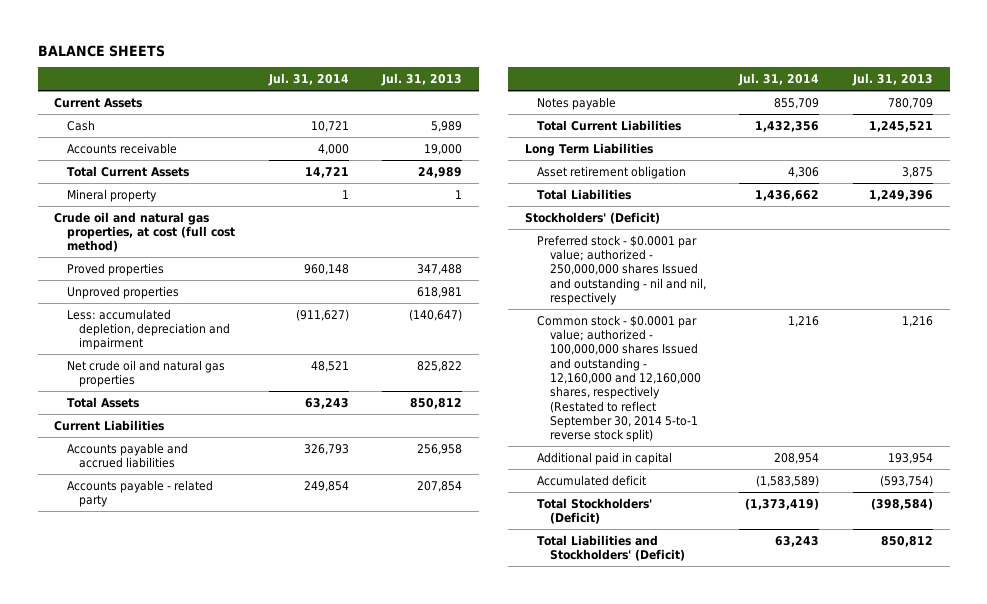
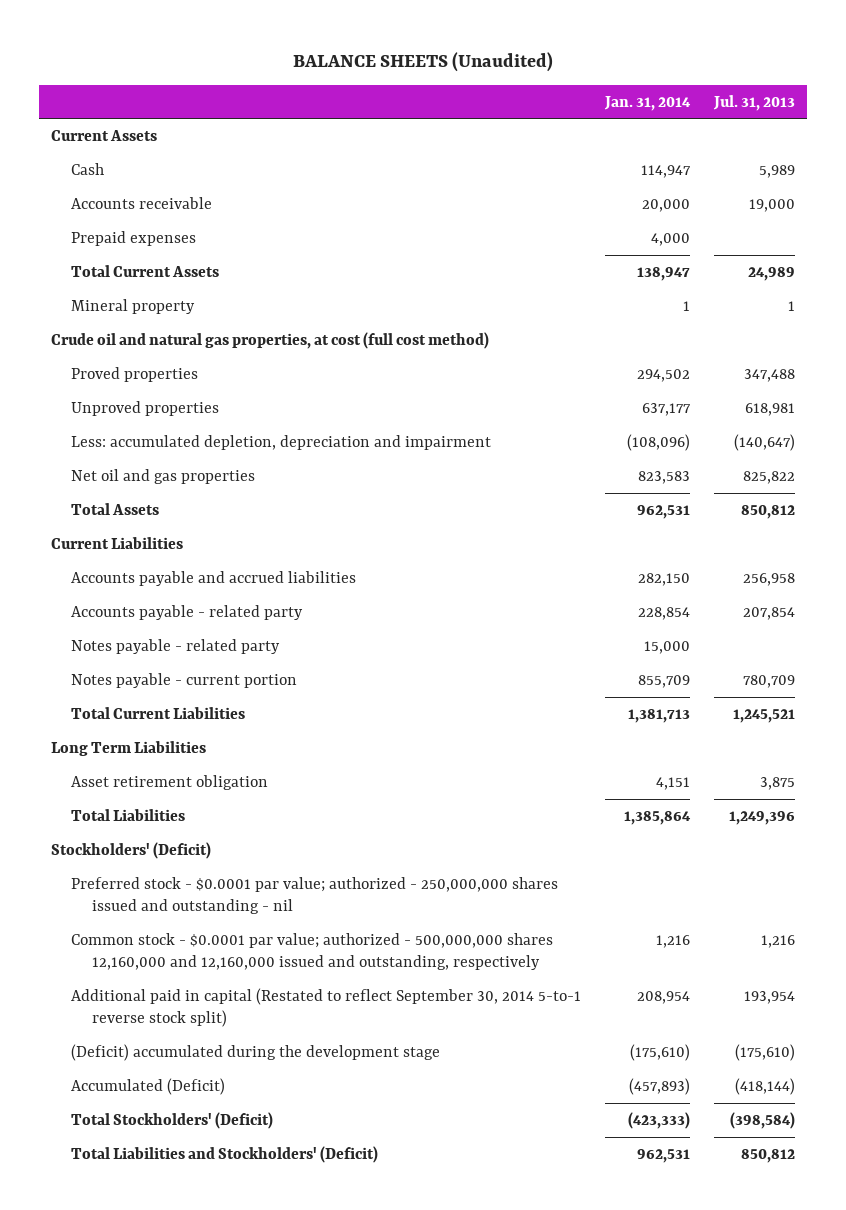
[37,44,165,57] BALANCE SHEETS -> [293,51,554,72] BALANCE SHEETS (Unaudited)
[267,72,349,86] Jul. 31, 2014 -> none
none -> [604,95,692,111] Jan. 31, 2014
none -> [71,230,197,246] Prepaid expenses
[66,359,225,387] Net crude oil and natural gas properties -> [71,468,256,484] Net oil and gas properties
none -> [71,638,281,654] Notes payable - related party
[537,96,617,110] Notes payable -> [71,672,298,688] Notes payable - current portion
[537,234,706,305] Preferred stock - $0.0001 par value; authorized - 250,000,000 shares Issued and outstanding - nil and nil, respectively -> [71,876,559,915] Preferred stock - $0.0001 par value; authorized - 250,000,000 shares issued and outstanding - nil
[537,314,701,443] Common stock - $0.0001 par value; authorized - 100,000,000 shares Issued and outstanding - 12,160,000 and 12,160,000 shares, respectively (Restated to reflect September 30, 2014 5-to-1 reverse stock split) -> [71,932,554,971] Common stock - $0.0001 par value; authorized - 500,000,000 shares 12,160,000 and 12,160,000 issued and outstanding, respectively
[537,451,673,465] Additional paid in capital -> [71,987,582,1028] Additional paid in capital (Restated to reflect September 30, 2014 5-to-1 reverse stock split)
none -> [71,1043,441,1061] (Deficit) accumulated during the development stage
[537,474,647,486] Accumulated deficit -> [71,1077,226,1095] Accumulated (Deficit)
[879,474,933,487] (593,754) -> [735,1077,796,1095] (418,144)

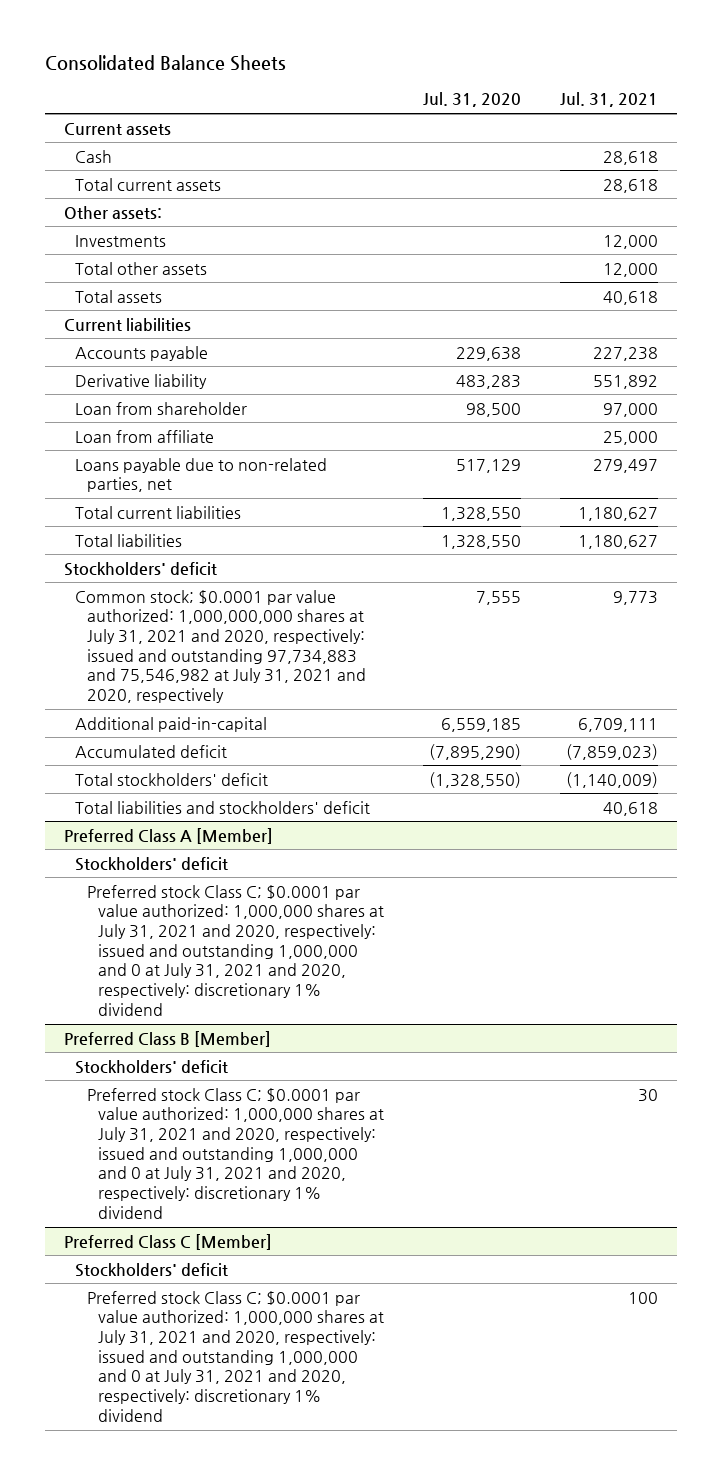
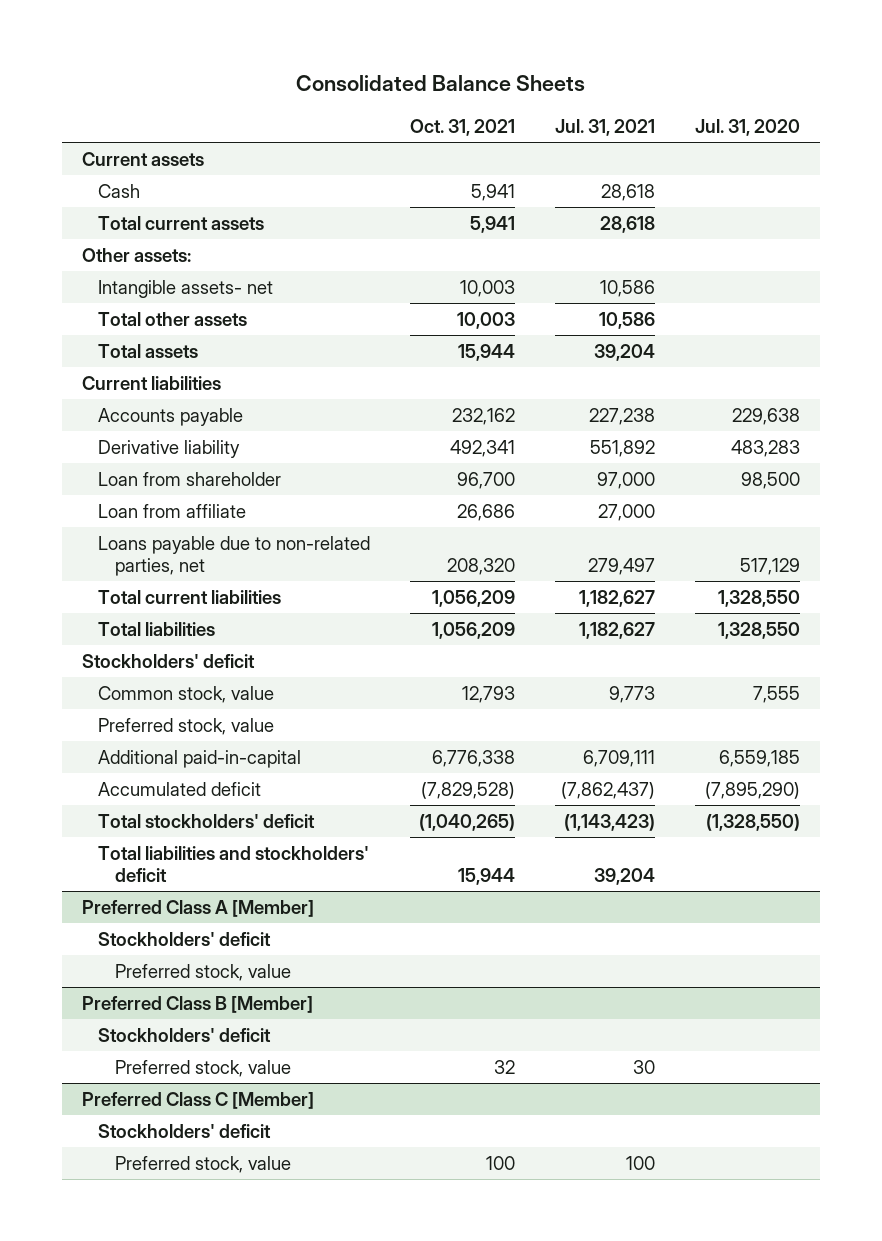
none -> [410,118,516,136] Oct. 31, 2021
[75,234,167,247] Investments -> none
none -> [98,279,274,298] Intangible assets- net
[602,262,658,277] 12,000 -> [599,311,656,329] 10,586
[602,290,658,305] 40,618 -> [594,343,656,361] 39,204
[602,430,658,445] 25,000 -> [598,503,656,521] 27,000
[577,506,658,521] 1,180,627 -> [579,589,656,607] 1,182,627
[577,534,658,549] 1,180,627 -> [579,621,656,639] 1,182,627
[75,589,366,704] Common stock; $0.0001 par value authorized: 1,000,000,000 shares at July 31, 2021 and 2020, respectively: issued and outstanding 97,734,883 and 75,546,982 at July 31, 2021 and 2020, respectively -> [98,685,275,703] Common stock, value
none -> [98,717,275,735] Preferred stock, value
[565,743,658,760] (7,859,023) -> [561,781,656,799] (7,862,437)
[565,771,658,788] (1,140,009) -> [564,813,656,831] (1,143,423)
[602,801,658,816] 40,618 -> [594,867,656,885] 39,204
[86,884,384,1016] Preferred stock Class C; $0.0001 par value authorized: 1,000,000 shares at July 31, 2021 and 2020, respectively: issued and outstanding 1,000,000 and 0 at July 31, 2021 and 2020, respectively: discretionary 1% dividend -> [114,963,291,981] Preferred stock, value
[86,1087,384,1219] Preferred stock Class C; $0.0001 par value authorized: 1,000,000 shares at July 31, 2021 and 2020, respectively: issued and outstanding 1,000,000 and 0 at July 31, 2021 and 2020, respectively: discretionary 1% dividend -> [114,1059,291,1077] Preferred stock, value
[86,1290,384,1422] Preferred stock Class C; $0.0001 par value authorized: 1,000,000 shares at July 31, 2021 and 2020, respectively: issued and outstanding 1,000,000 and 0 at July 31, 2021 and 2020, respectively: discretionary 1% dividend -> [114,1155,291,1173] Preferred stock, value

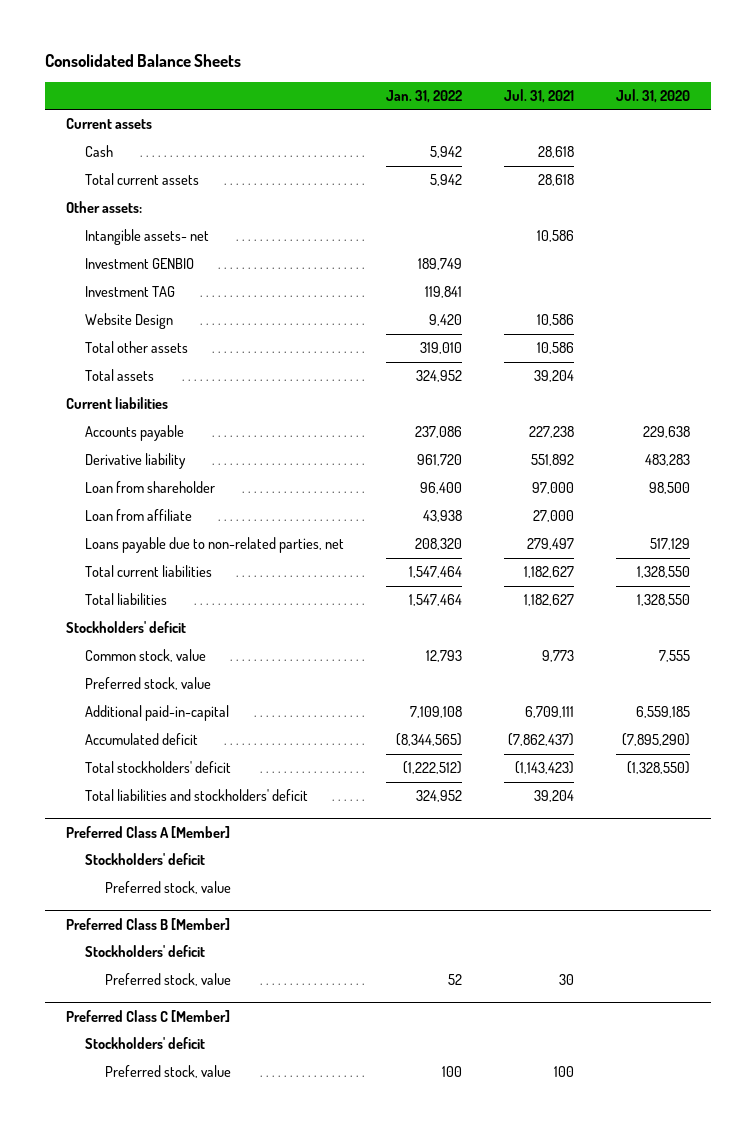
[410,118,516,136] Oct. 31, 2021 -> none
none -> [386,89,463,103] Jan. 31, 2022
none -> [85,258,195,270] Investment GENBIO
none -> [85,286,176,298] Investment TAG
none -> [85,313,174,330] Website Design

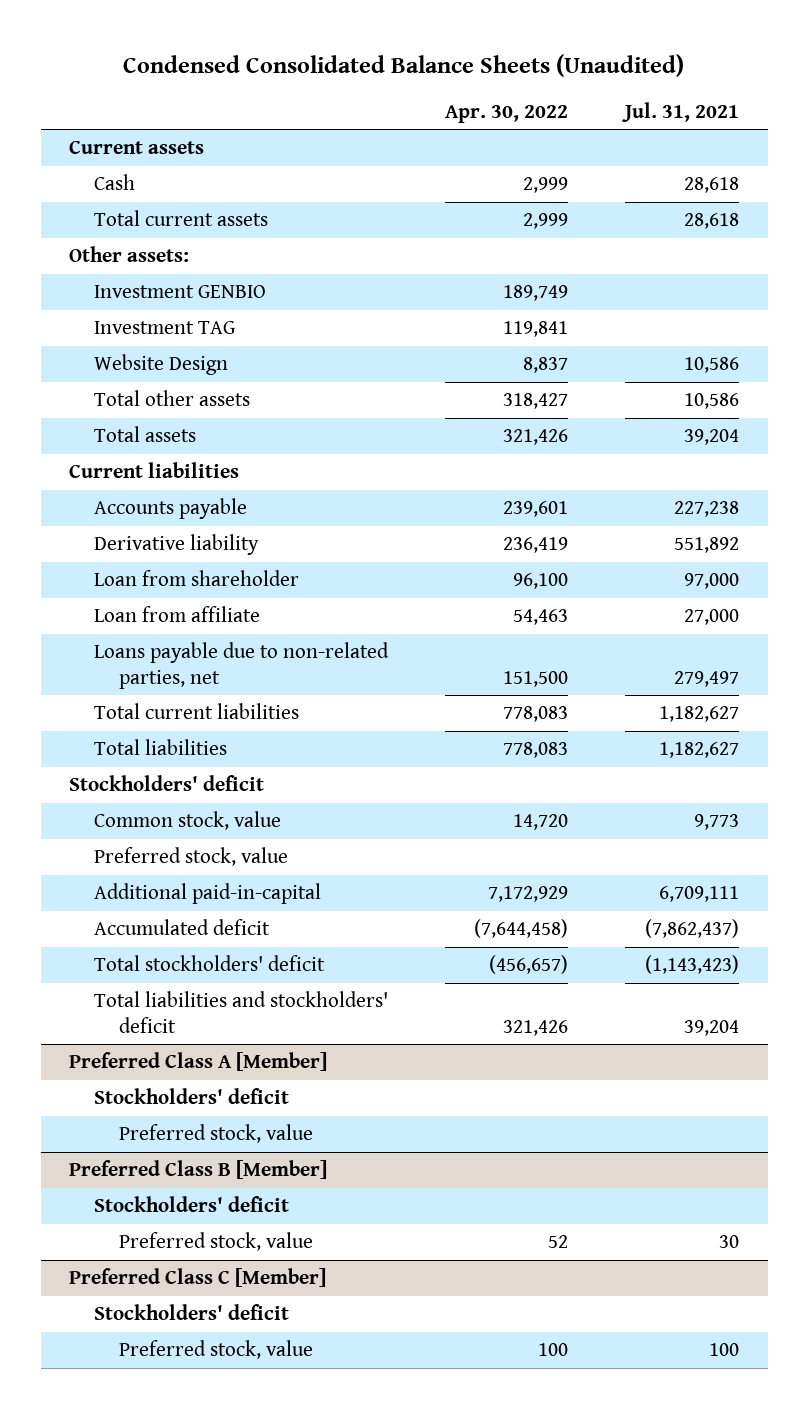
[44,54,241,68] Consolidated Balance Sheets -> [123,53,685,77] Condensed Consolidated Balance Sheets (Unaudited)
[386,89,463,103] Jan. 31, 2022 -> none
[616,88,691,103] Jul. 31, 2020 -> none
none -> [445,104,569,123] Apr. 30, 2022
[85,229,210,246] Intangible assets- net -> none

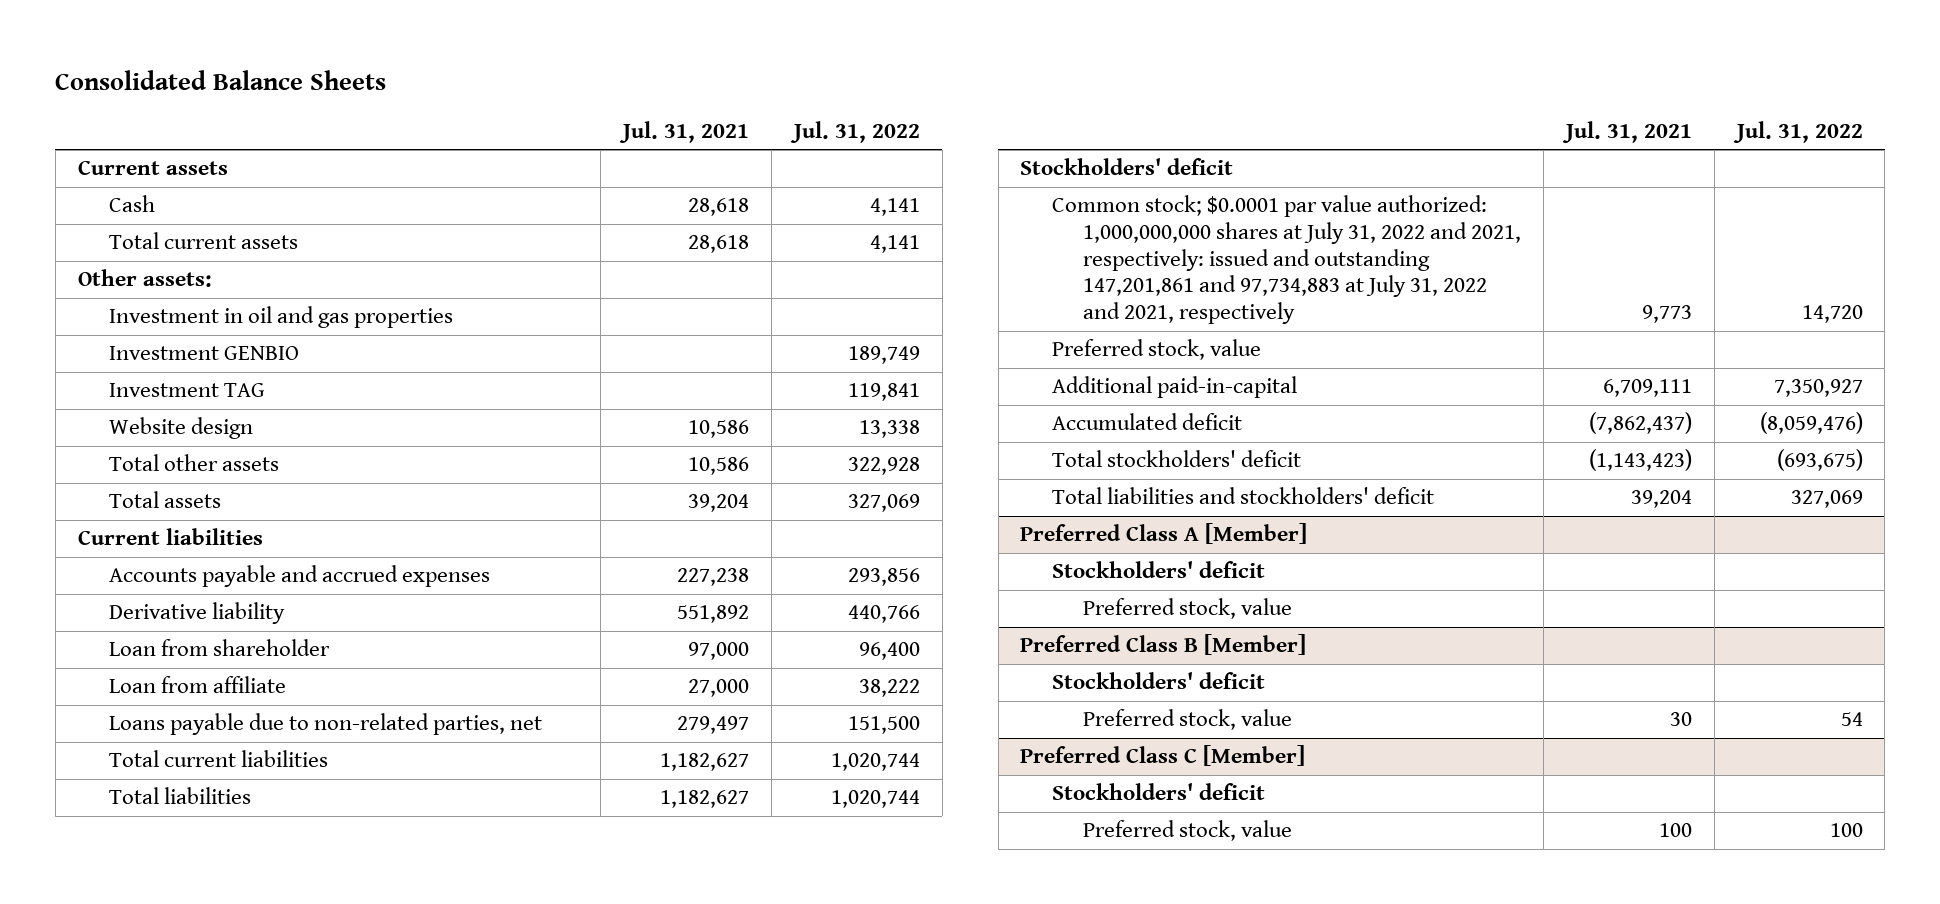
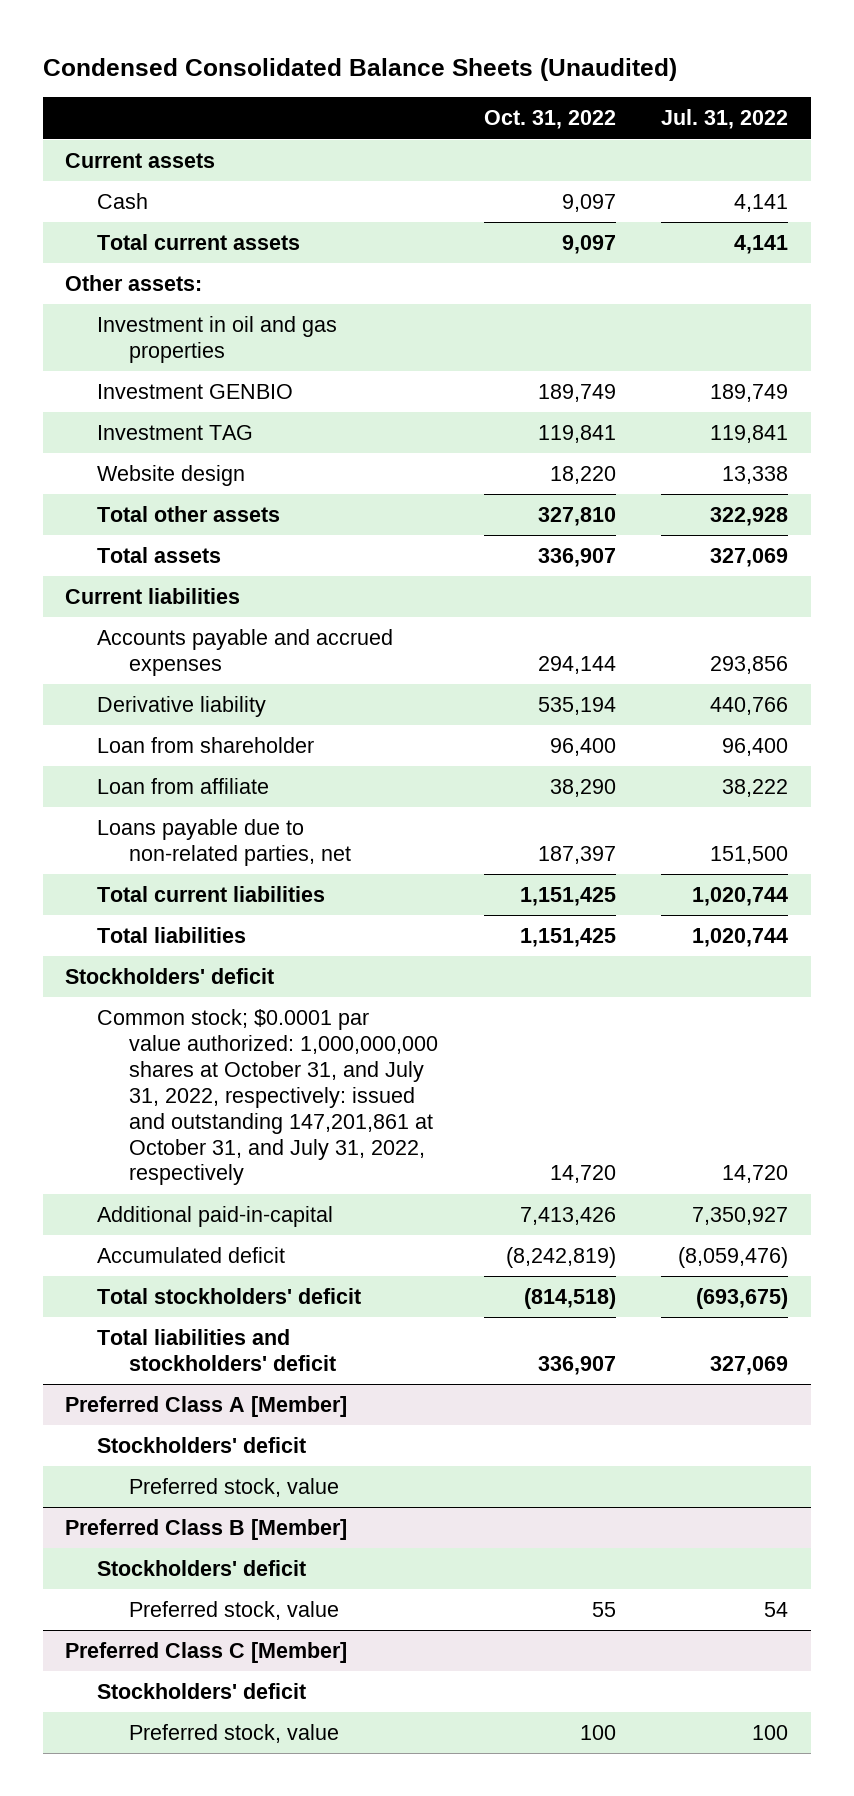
[55,70,387,91] Consolidated Balance Sheets -> [42,57,677,81] Condensed Consolidated Balance Sheets (Unaudited)
[619,120,750,143] Jul. 31, 2021 -> none
none -> [483,110,616,130] Oct. 31, 2022
[1051,339,1261,361] Preferred stock, value -> none
[1051,195,1522,325] Common stock; $0.0001 par value authorized: 1,000,000,000 shares at July 31, 2022 and 2021, respectively: issued and outstanding 147,201,861 and 97,734,883 at July 31, 2022 and 2021, respectively -> [97,1009,438,1186] Common stock; $0.0001 par value authorized: 1,000,000,000 shares at October 31, and July 31, 2022, respectively: issued and outstanding 147,201,861 at October 31, and July 31, 2022, respectively

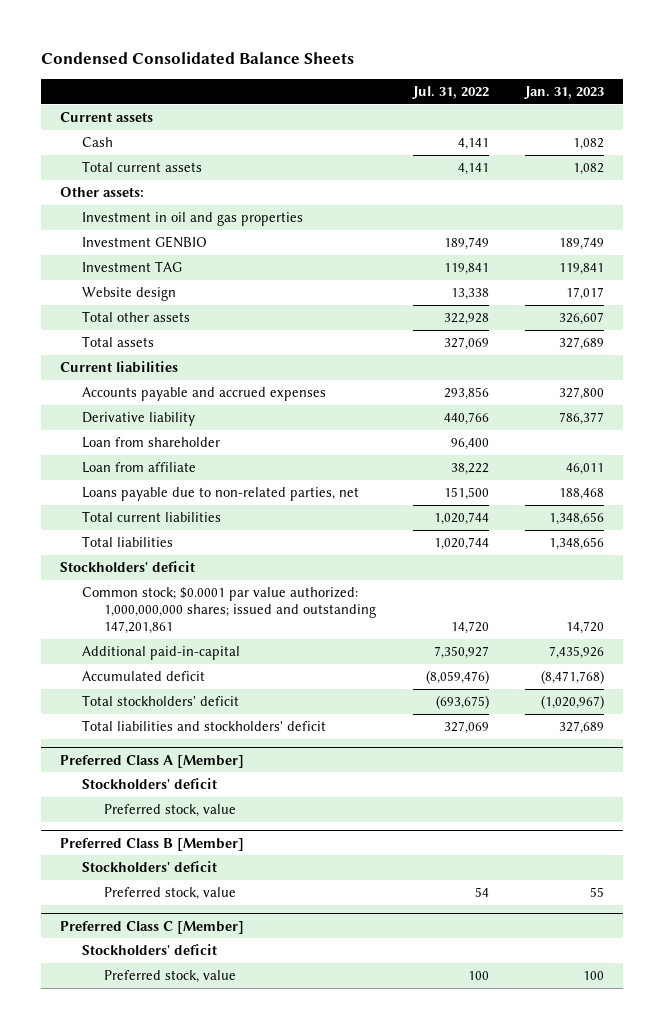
[42,57,677,81] Condensed Consolidated Balance Sheets (Unaudited) -> [41,52,355,65] Condensed Consolidated Balance Sheets
[483,110,616,130] Oct. 31, 2022 -> none
none -> [524,85,605,99] Jan. 31, 2023
[97,1009,438,1186] Common stock; $0.0001 par value authorized: 1,000,000,000 shares at October 31, and July 31, 2022, respectively: issued and outstanding 147,201,861 at October 31, and July 31, 2022, respectively -> [81,587,377,635] Common stock; $0.0001 par value authorized: 1,000,000,000 shares; issued and outstanding 147,201,861

